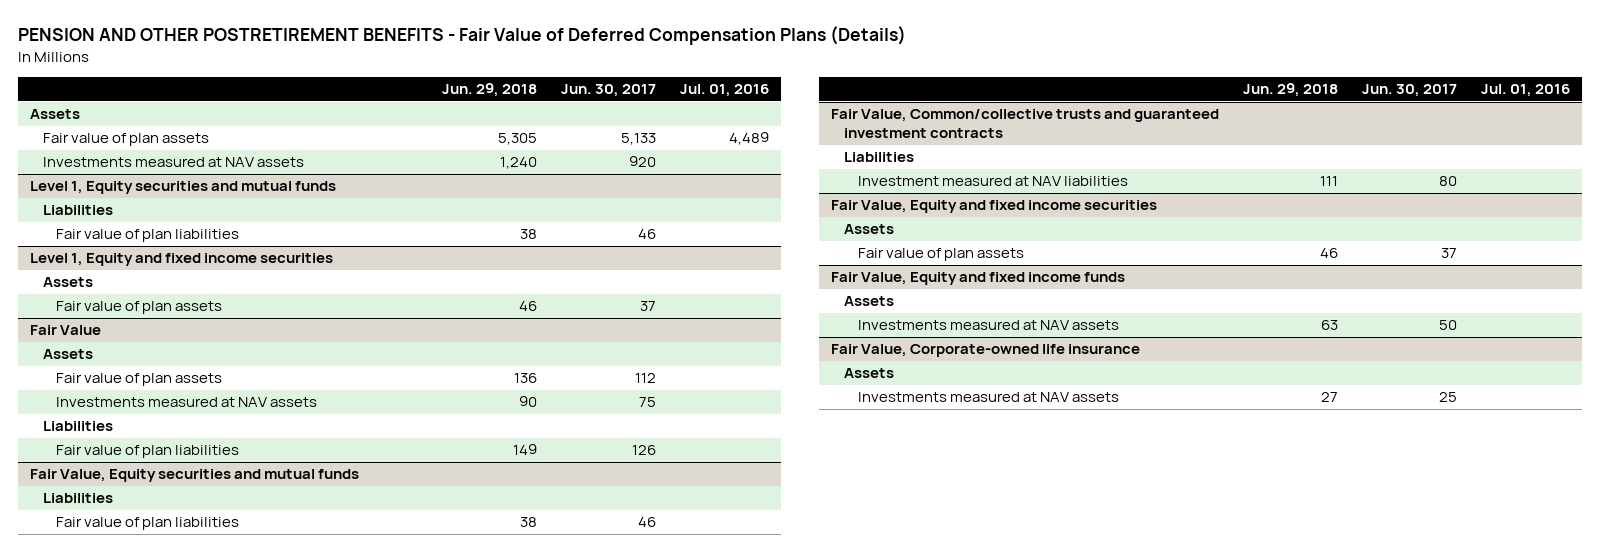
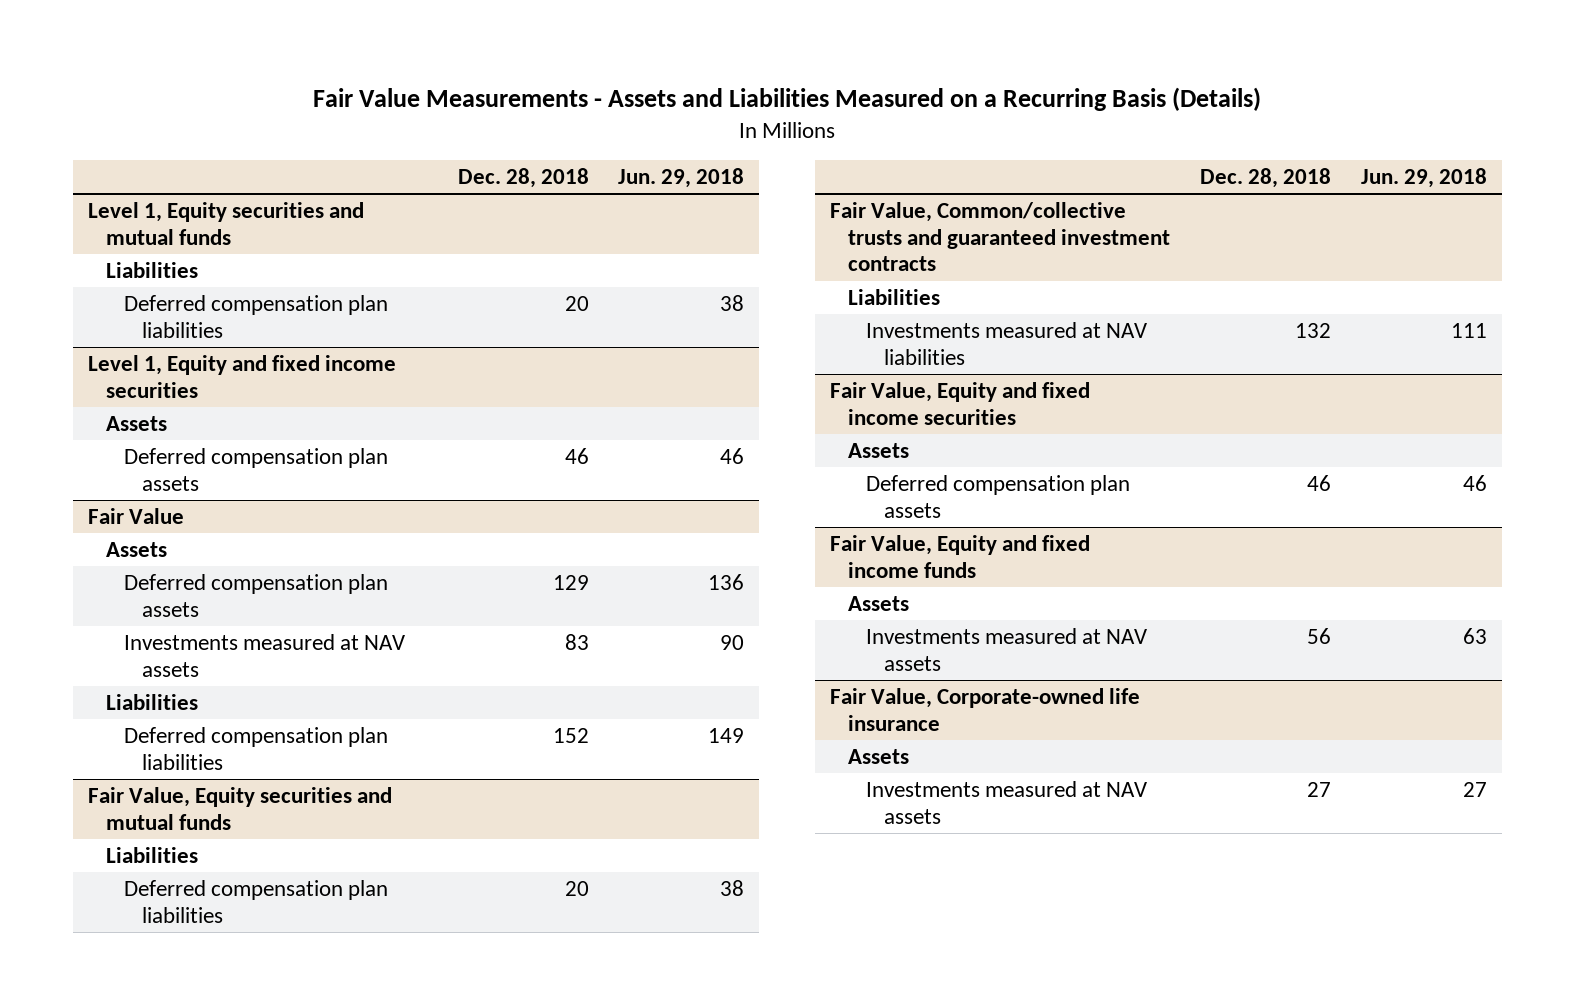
[17,26,906,46] PENSION AND OTHER POSTRETIREMENT BENEFITS - Fair Value of Deferred Compensation Plans (Details) -> [313,87,1262,112] Fair Value Measurements - Assets and Liabilities Measured on a Recurring Basis (Details)
[561,84,657,98] Jun. 30, 2017 -> none
[680,84,770,98] Jul. 01, 2016 -> none
none -> [457,167,589,188] Dec. 28, 2018
[29,109,80,120] Assets -> none
[43,133,210,147] Fair value of plan assets -> none
[43,157,305,168] Investments measured at NAV assets -> none
[56,229,240,243] Fair value of plan liabilities -> [123,294,388,338] Deferred compensation plan liabilities
[56,301,223,315] Fair value of plan assets -> [123,447,388,491] Deferred compensation plan assets
[56,373,223,387] Fair value of plan assets -> [123,573,388,617] Deferred compensation plan assets
[56,445,240,459] Fair value of plan liabilities -> [123,726,388,770] Deferred compensation plan liabilities
[56,517,240,531] Fair value of plan liabilities -> [123,879,388,923] Deferred compensation plan liabilities
[857,176,1128,187] Investment measured at NAV liabilities -> [866,321,1148,365] Investments measured at NAV liabilities
[857,248,1024,262] Fair value of plan assets -> [866,474,1131,518] Deferred compensation plan assets

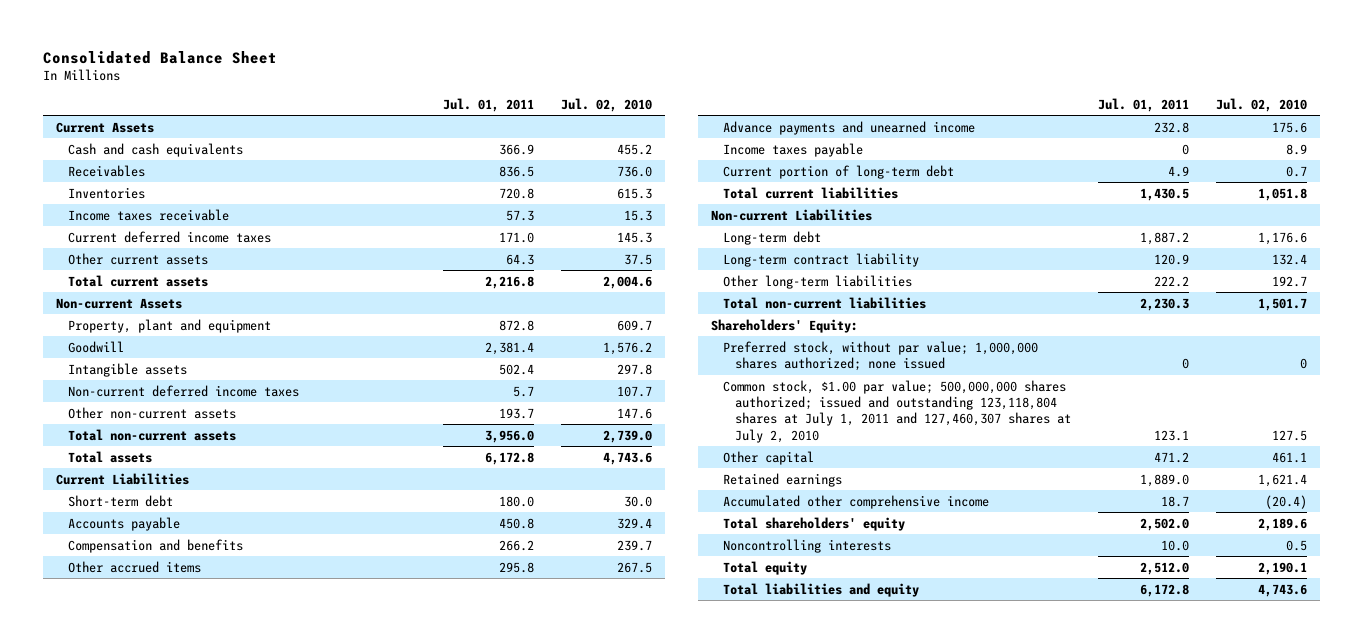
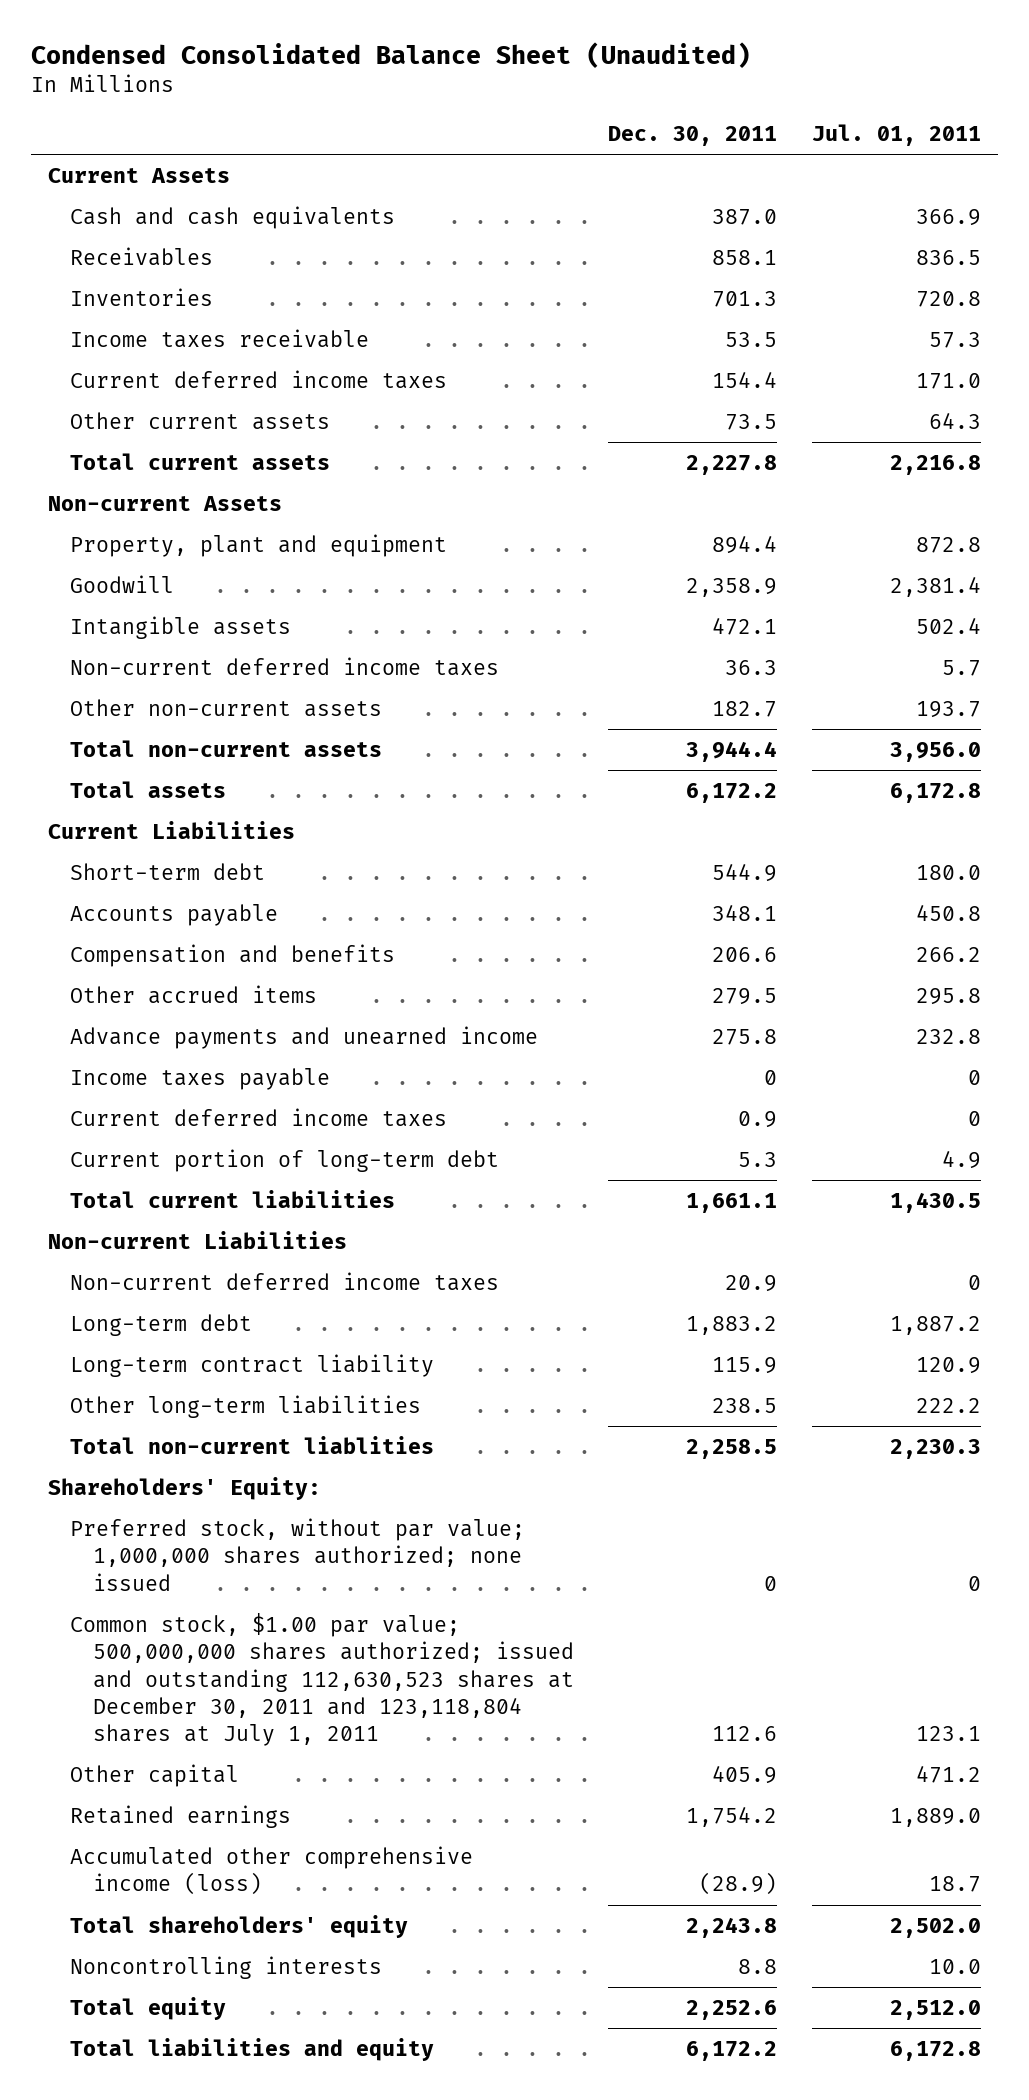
[42,50,277,64] Consolidated Balance Sheet -> [30,41,751,68] Condensed Consolidated Balance Sheet (Unaudited)
[560,97,652,112] Jul. 02, 2010 -> none
none -> [608,126,778,147] Dec. 30, 2011
none -> [70,1107,448,1127] Current deferred income taxes
none -> [70,1271,500,1291] Non-current deferred income taxes
[723,296,927,309] Total non-current liabilities -> [70,1435,435,1454] Total non-current liablities
[723,379,1071,443] Common stock, $1.00 par value; 500,000,000 shares authorized; issued and outstanding 123,118,804 shares at July 1, 2011 and 127,460,307 shares at July 2, 2010 -> [70,1612,574,1747] Common stock, $1.00 par value; 500,000,000 shares authorized; issued and outstanding 112,630,523 shares at December 30, 2011 and 123,118,804 shares at July 1, 2011
[723,494,990,509] Accumulated other comprehensive income -> [70,1845,474,1896] Accumulated other comprehensive income (loss)

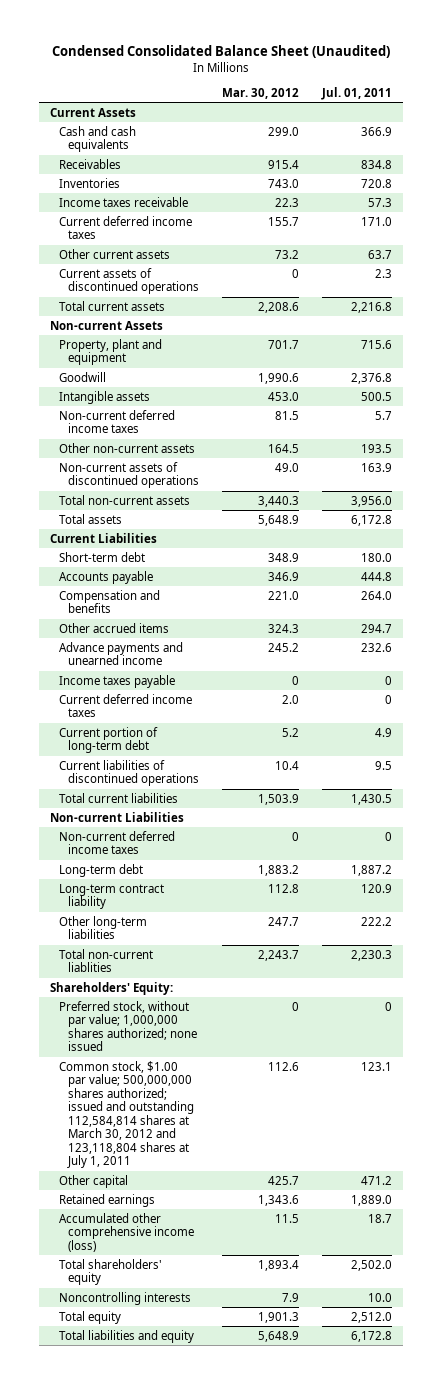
[608,126,778,147] Dec. 30, 2011 -> none
none -> [221,87,299,99] Mar. 30, 2012
[916,249,982,265] 836.5 -> [360,159,392,169] 834.8
[929,411,982,429] 64.3 -> [367,249,392,259] 63.7
none -> [58,267,199,295] Current assets of discontinued operations
[916,536,982,553] 872.8 -> [360,339,392,349] 715.6
[890,575,982,597] 2,381.4 -> [350,372,392,384] 2,376.8
[916,616,982,634] 502.4 -> [360,391,392,401] 500.5
[916,700,982,718] 193.7 -> [360,443,392,453] 193.5
none -> [58,461,199,489] Non-current assets of discontinued operations
[916,903,982,921] 450.8 -> [360,571,392,581] 444.8
[916,946,982,962] 266.2 -> [360,590,392,600] 264.0
[916,987,982,1005] 295.8 -> [360,623,392,633] 294.7
[916,1028,982,1044] 232.8 -> [360,642,392,652] 232.6
none -> [58,759,199,787] Current liabilities of discontinued operations
[70,1612,574,1747] Common stock, $1.00 par value; 500,000,000 shares authorized; issued and outstanding 112,630,523 shares at December 30, 2011 and 123,118,804 shares at July 1, 2011 -> [58,1060,194,1169] Common stock, $1.00 par value; 500,000,000 shares authorized; issued and outstanding 112,584,814 shares at March 30, 2012 and 123,118,804 shares at July 1, 2011

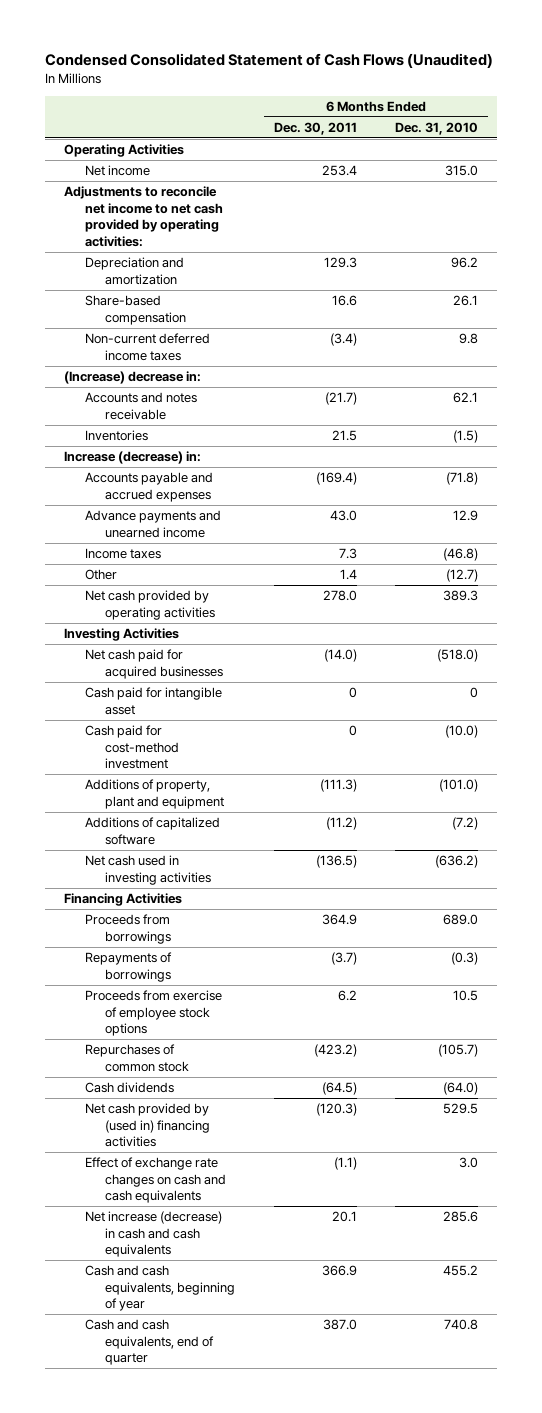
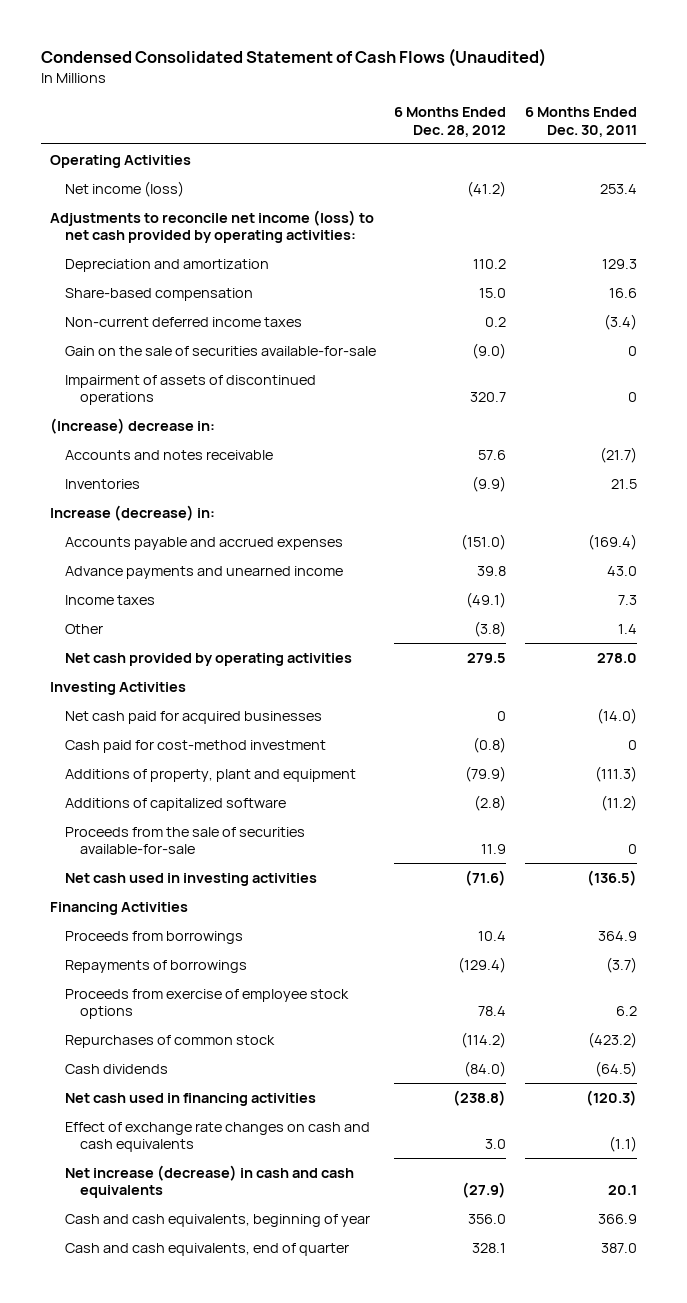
[395,121,479,135] Dec. 31, 2010 -> none
none -> [394,106,507,137] 6 Months Ended Dec. 28, 2012
[84,165,150,177] Net income -> [65,180,185,197] Net income (loss)
[63,186,223,248] Adjustments to reconcile net income to net cash provided by operating activities: -> [50,209,375,244] Adjustments to reconcile net income (loss) to net cash provided by operating activities:
none -> [65,345,377,356] Gain on the sale of securities available-for-sale
none -> [65,374,317,406] Impairment of assets of discontinued operations
[84,687,222,715] Cash paid for intangible asset -> none
none -> [65,826,306,855] Proceeds from the sale of securities available-for-sale
[84,1103,211,1148] Net cash provided by (used in) financing activities -> [65,1092,317,1106] Net cash used in financing activities

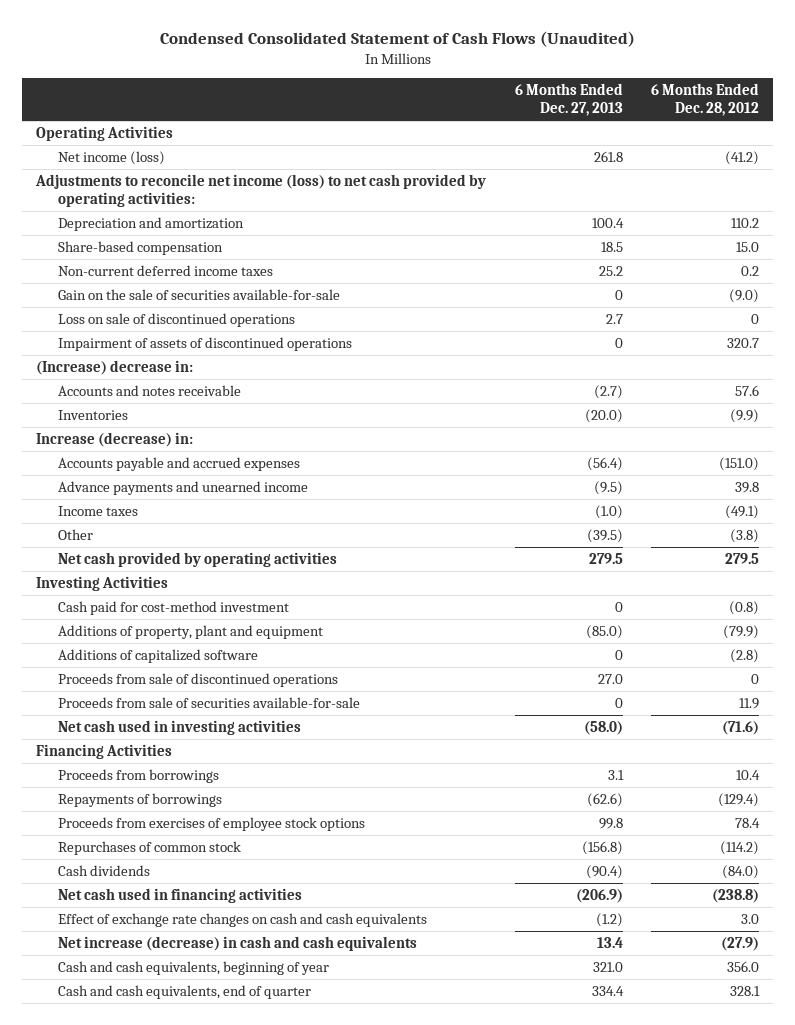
[524,106,637,137] 6 Months Ended Dec. 30, 2011 -> none
none -> [514,82,623,117] 6 Months Ended Dec. 27, 2013
none -> [58,312,296,327] Loss on sale of discontinued operations
[65,710,323,724] Net cash paid for acquired businesses -> none
none -> [58,672,339,687] Proceeds from sale of discontinued operations
[65,826,306,855] Proceeds from the sale of securities available-for-sale -> [58,696,361,708] Proceeds from sale of securities available-for-sale
[65,988,350,1020] Proceeds from exercise of employee stock options -> [58,816,366,831] Proceeds from exercises of employee stock options

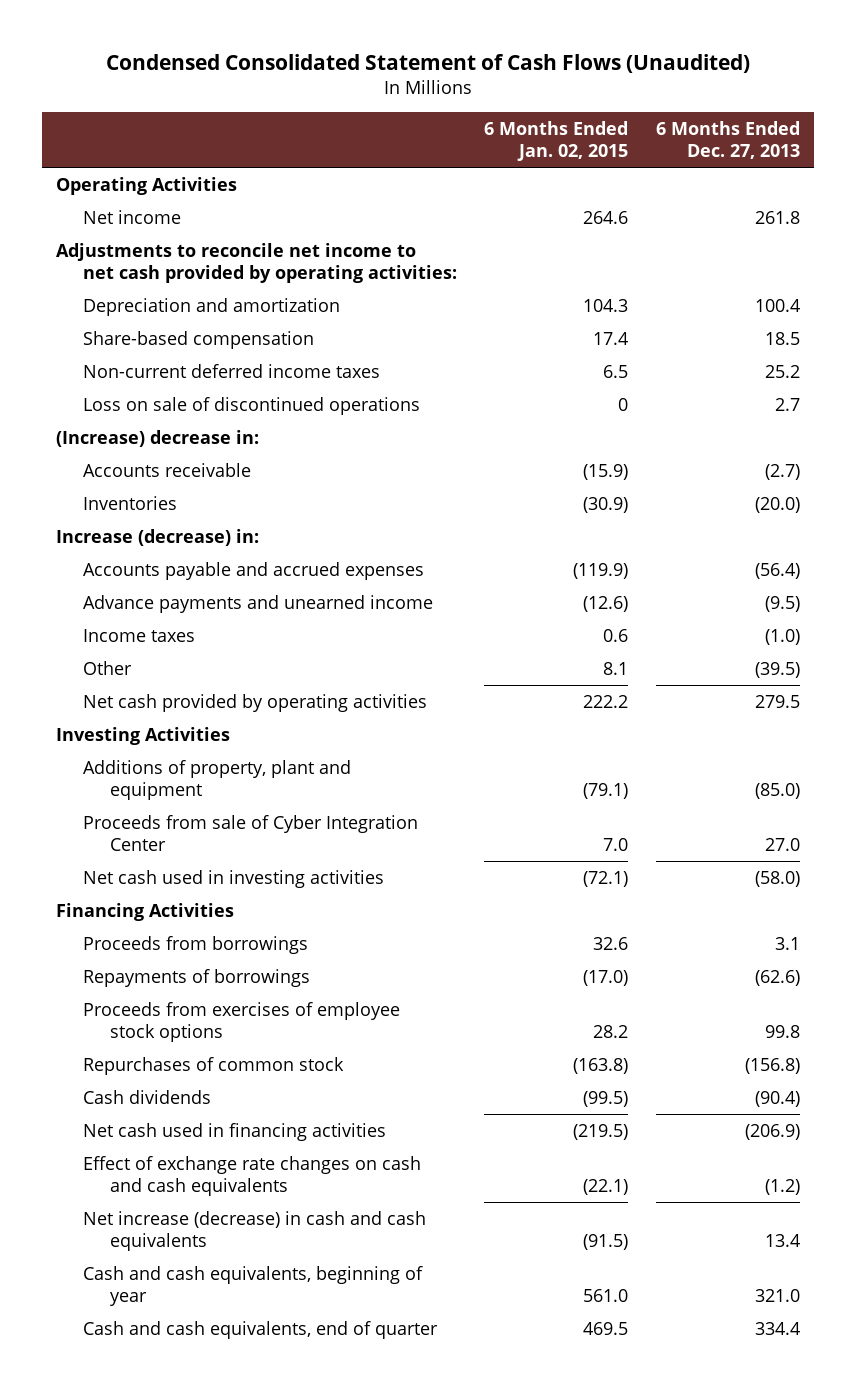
[651,82,760,117] 6 Months Ended Dec. 28, 2012 -> none
none -> [484,120,629,162] 6 Months Ended Jan. 02, 2015
[58,150,166,165] Net income (loss) -> [82,209,181,224] Net income
[35,173,487,207] Adjustments to reconcile net income (loss) to net cash provided by operating activities: -> [55,242,457,284] Adjustments to reconcile net income to net cash provided by operating activities:
[58,288,341,300] Gain on the sale of securities available-for-sale -> none
[58,336,353,351] Impairment of assets of discontinued operations -> none
[58,384,242,396] Accounts and notes receivable -> [82,462,251,477] Accounts receivable
[58,600,290,615] Cash paid for cost-method investment -> none
[58,648,259,663] Additions of capitalized software -> none
[58,696,361,708] Proceeds from sale of securities available-for-sale -> none
[58,672,339,687] Proceeds from sale of discontinued operations -> [82,814,418,852] Proceeds from sale of Cyber Integration Center

